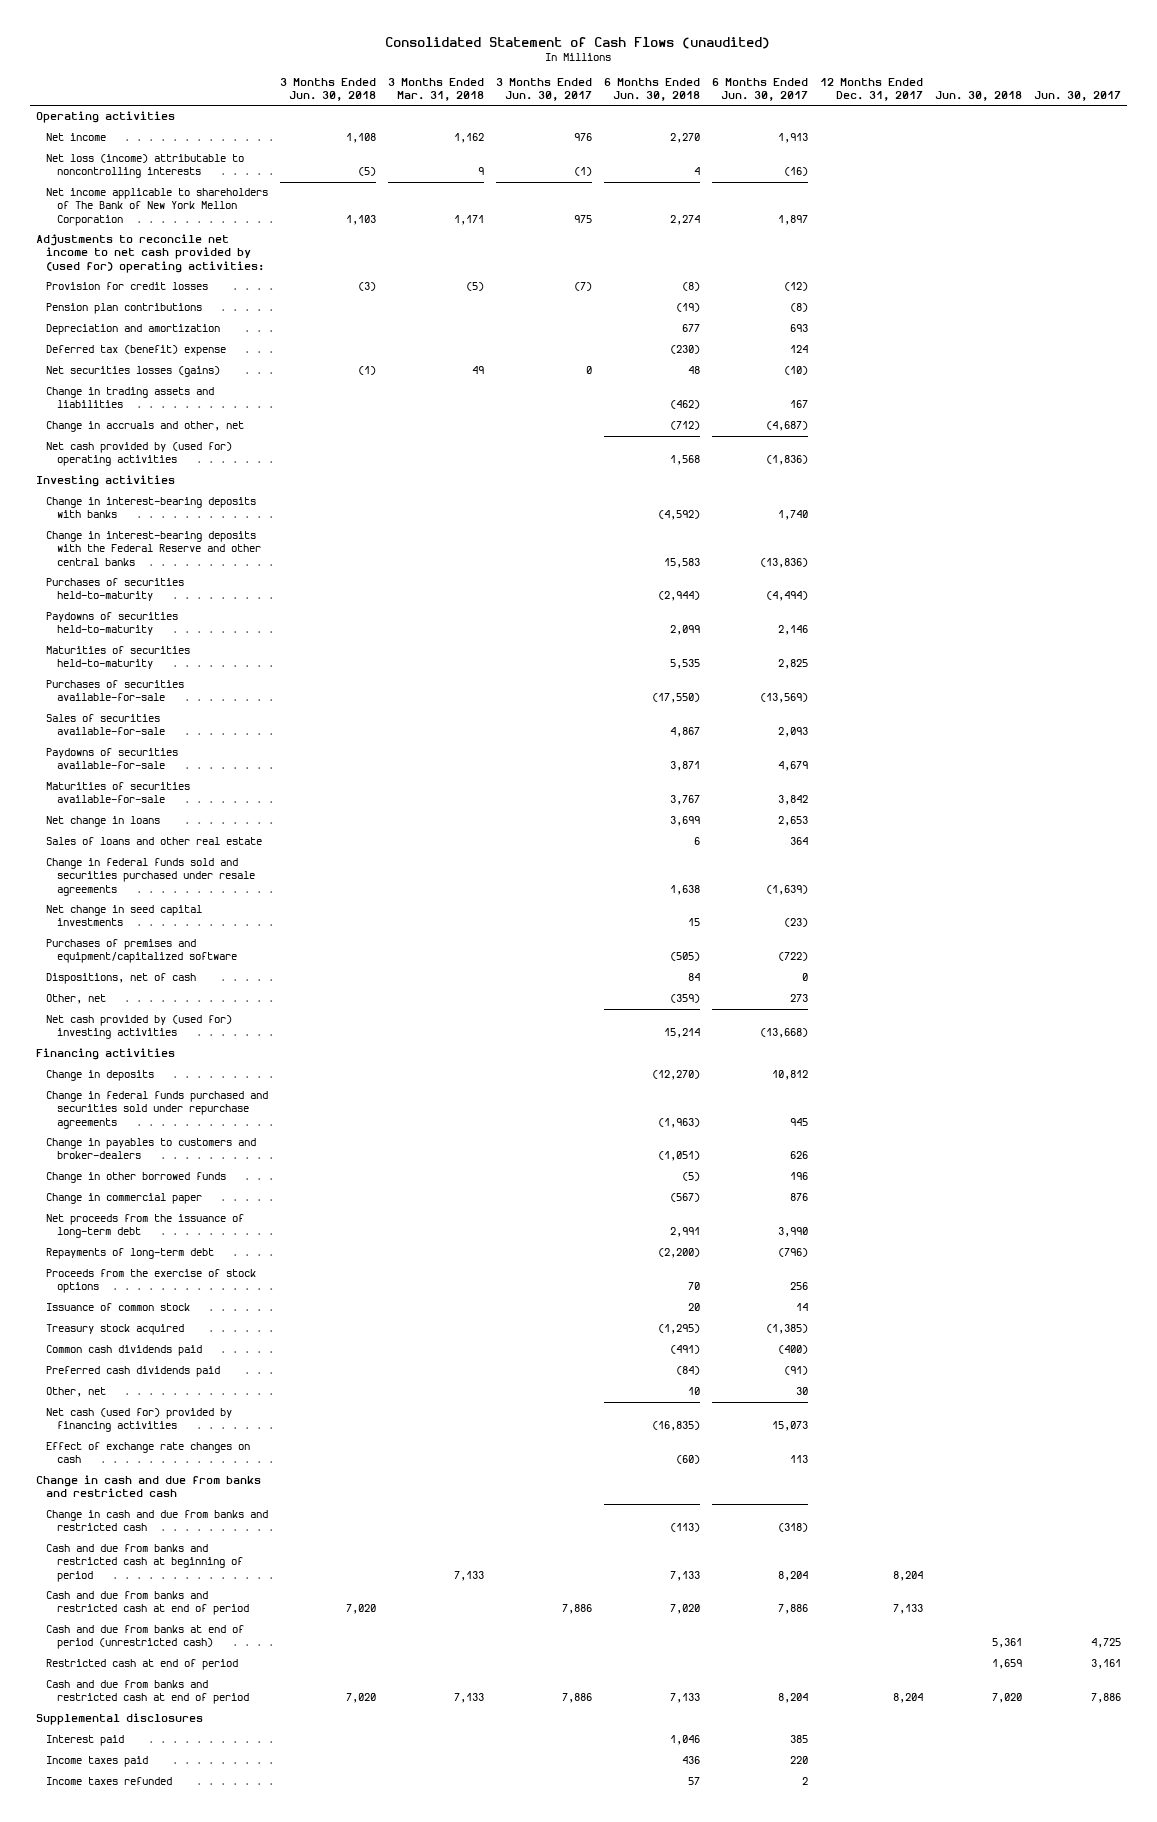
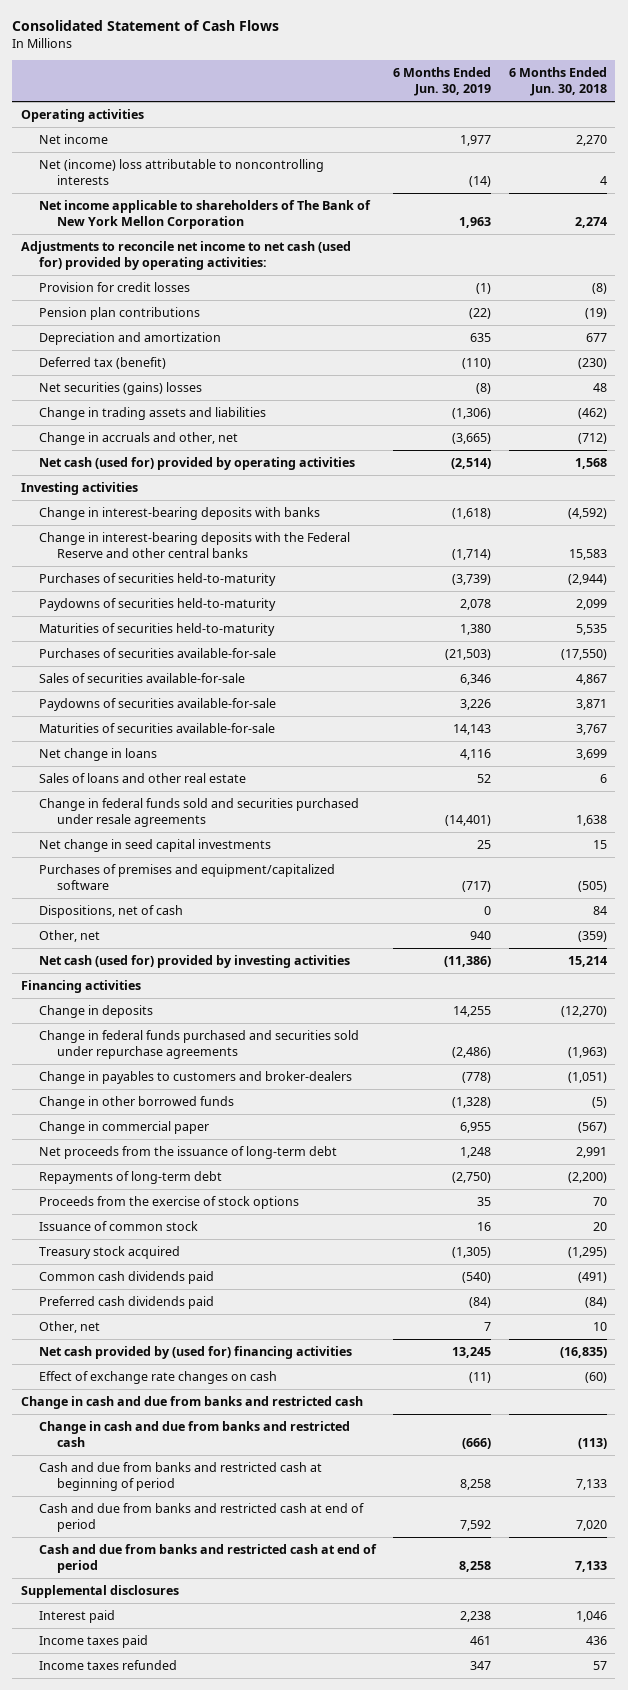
[385,36,771,49] Consolidated Statement of Cash Flows (unaudited) -> [12,20,280,32] Consolidated Statement of Cash Flows
[280,78,377,102] 3 Months Ended Jun. 30, 2018 -> none
[388,78,485,102] 3 Months Ended Mar. 31, 2018 -> none
[496,78,593,102] 3 Months Ended Jun. 30, 2017 -> none
[711,78,808,102] 6 Months Ended Jun. 30, 2017 -> none
[819,78,923,102] 12 Months Ended Dec. 31, 2017 -> none
[934,91,1022,102] Jun. 30, 2018 -> none
[1033,91,1121,102] Jun. 30, 2017 -> none
none -> [393,67,492,96] 6 Months Ended Jun. 30, 2019
[46,154,245,179] Net loss (income) attributable to noncontrolling interests -> [38,158,324,185] Net (income) loss attributable to noncontrolling interests
[35,234,265,273] Adjustments to reconcile net income to net cash provided by (used for) operating activities: -> [21,240,352,270] Adjustments to reconcile net income to net cash (used for) provided by operating activities:
[46,345,227,357] Deferred tax (benefit) expense -> [38,356,166,369] Deferred tax (benefit)
[46,366,221,378] Net securities losses (gains) -> [38,381,202,395] Net securities (gains) losses
[46,442,233,467] Net cash provided by (used for) operating activities -> [38,456,355,470] Net cash (used for) provided by operating activities
[46,1015,233,1040] Net cash provided by (used for) investing activities -> [38,954,350,968] Net cash (used for) provided by investing activities
[46,1408,233,1433] Net cash (used for) provided by financing activities -> [38,1345,352,1359] Net cash provided by (used for) financing activities
[46,1625,245,1650] Cash and due from banks at end of period (unrestricted cash) -> none
[46,1659,239,1671] Restricted cash at end of period -> none

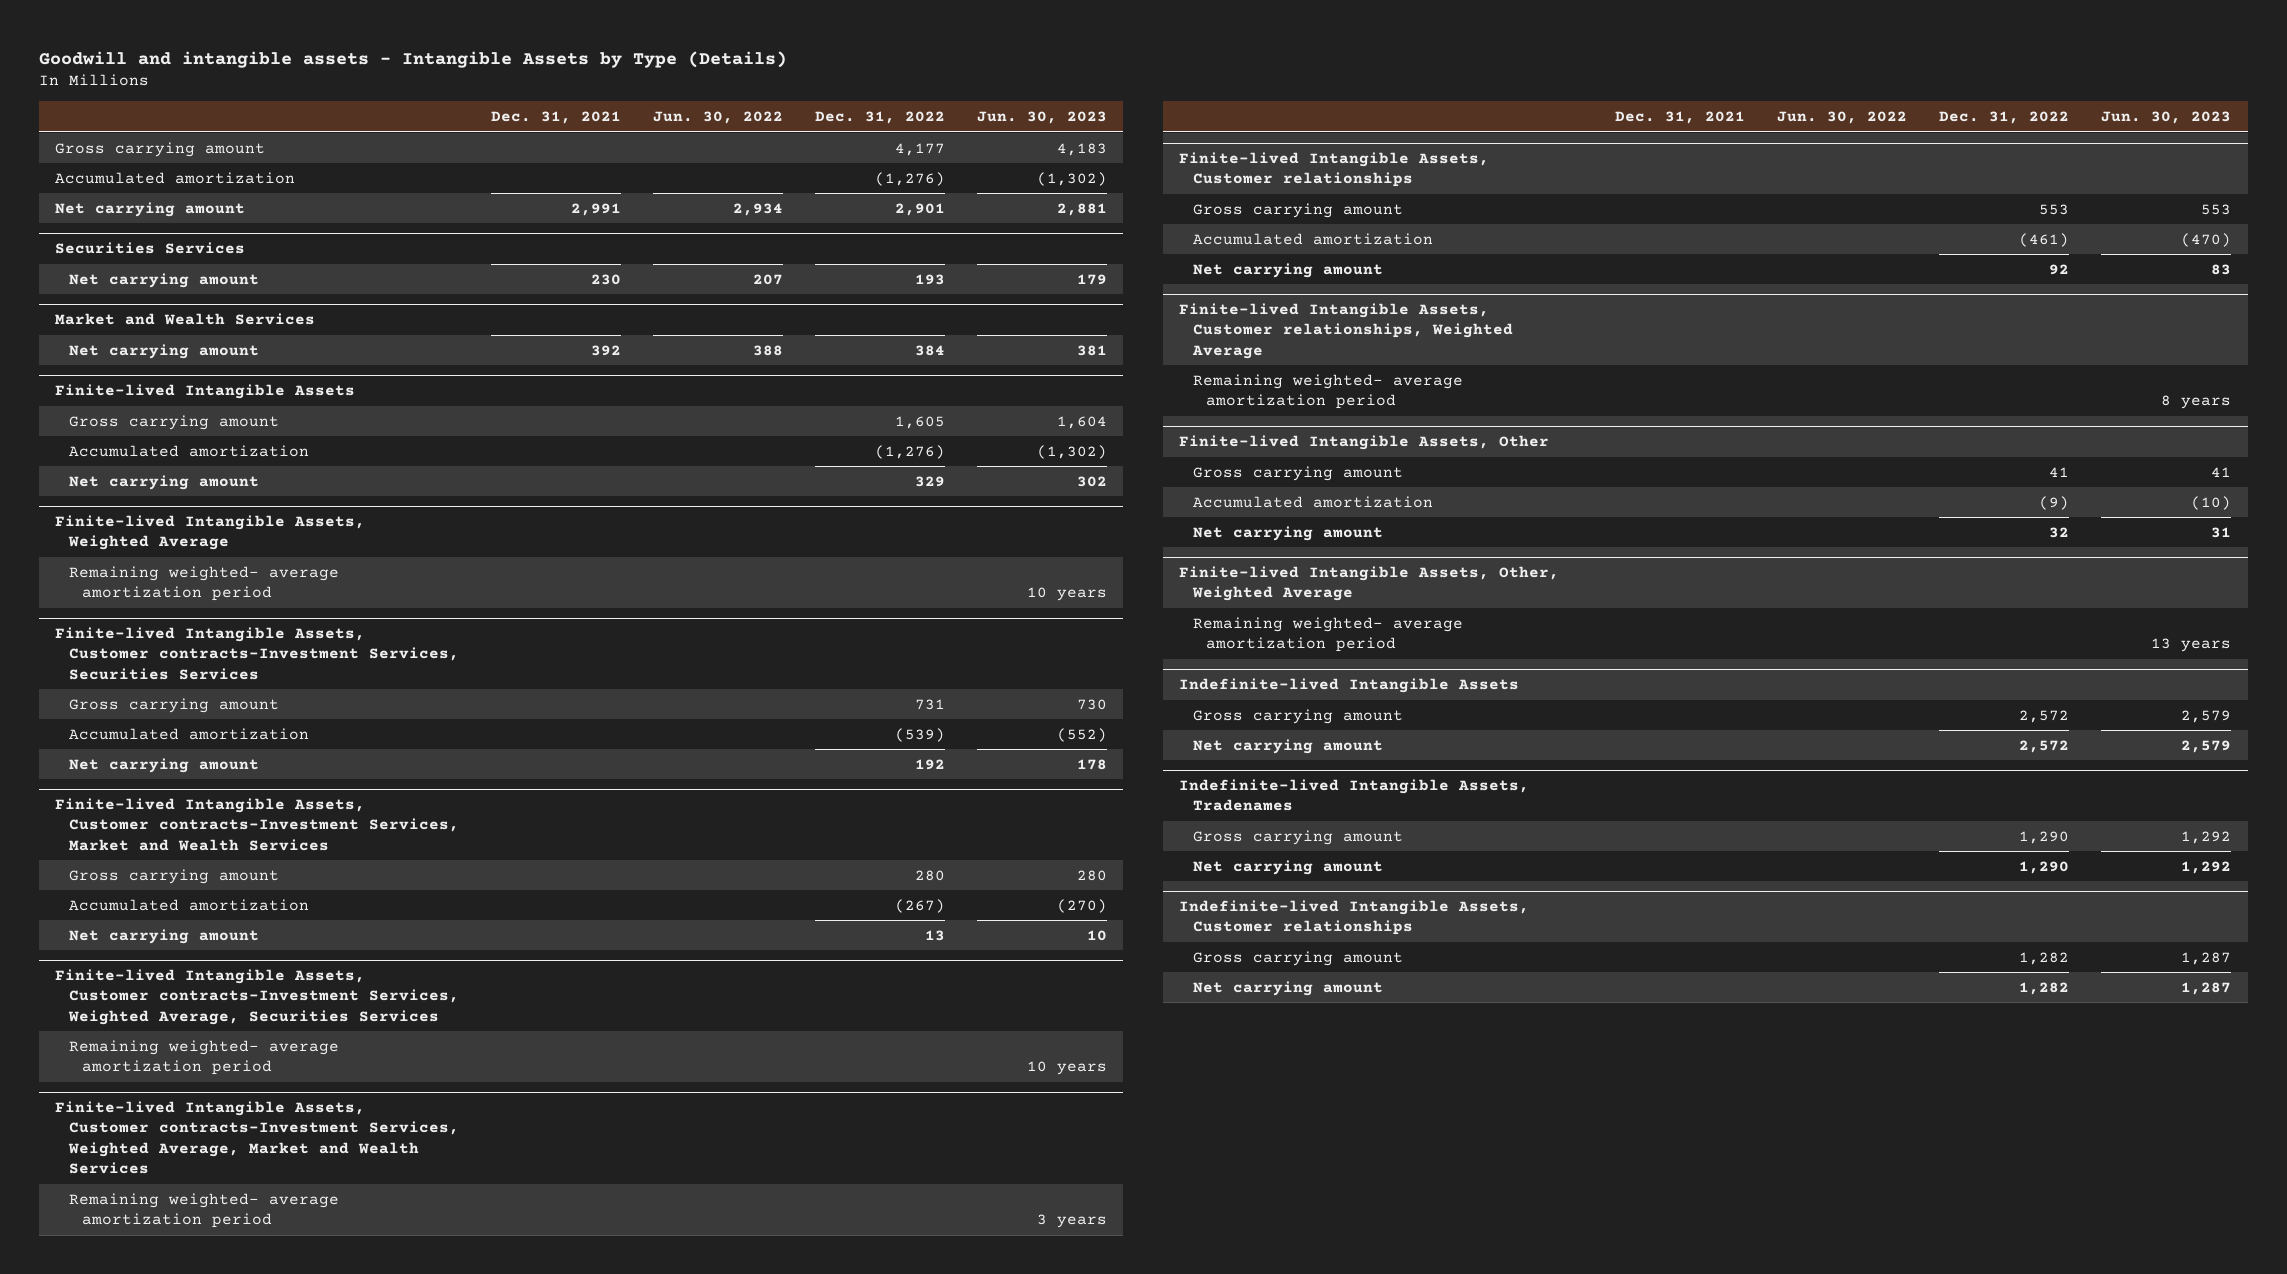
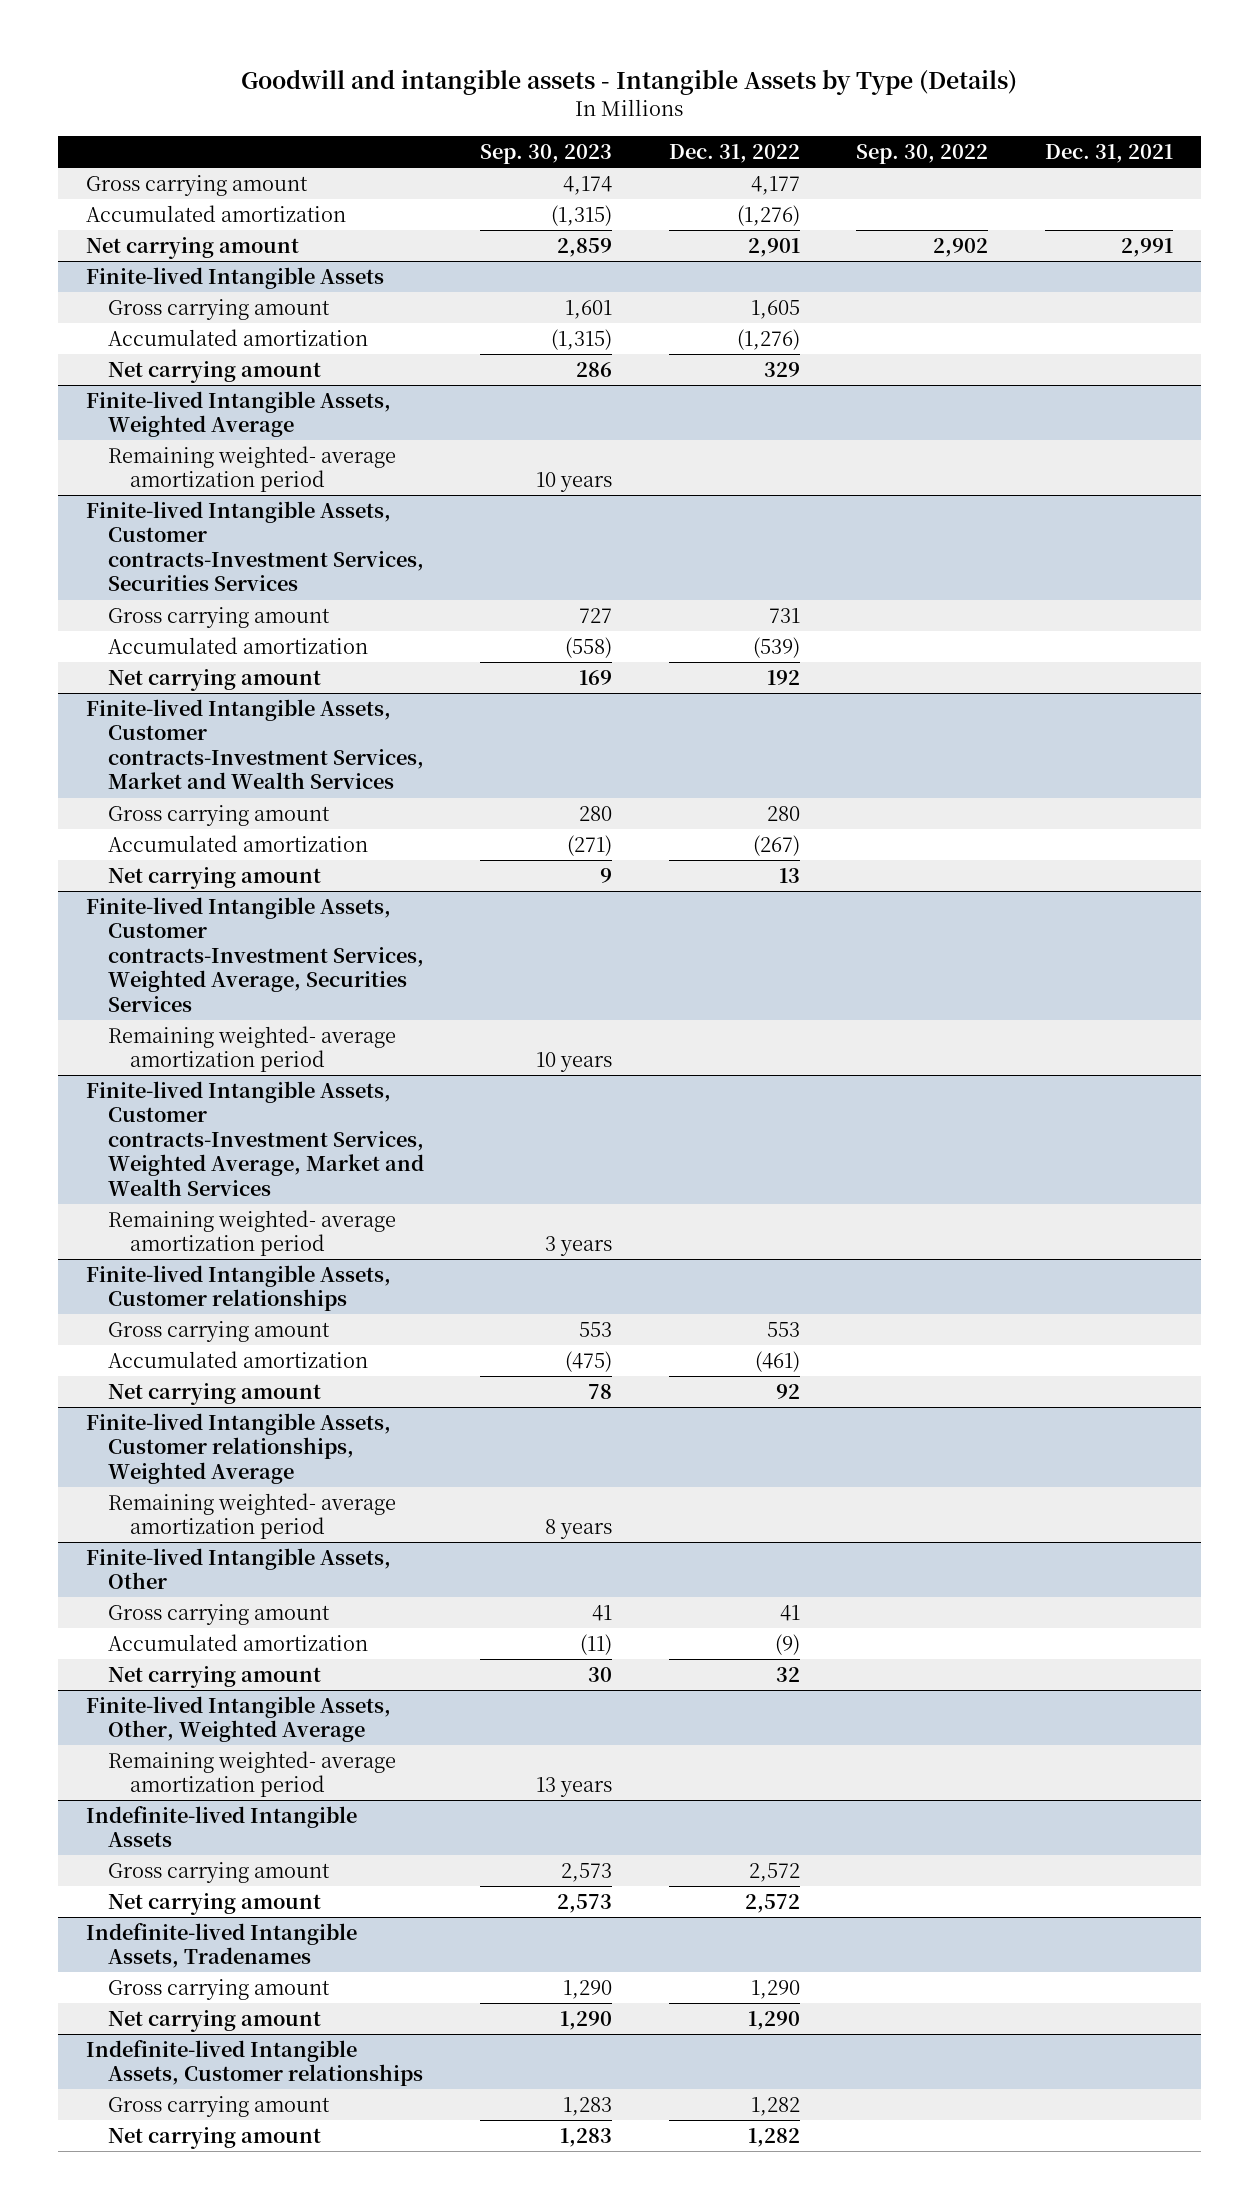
[652,111,783,125] Jun. 30, 2022 -> none
[977,111,1108,125] Jun. 30, 2023 -> none
none -> [480,144,613,165] Sep. 30, 2023
none -> [856,144,989,165] Sep. 30, 2022
[55,242,246,255] Securities Services -> none
[68,272,259,288] Net carrying amount -> none
[55,313,316,326] Market and Wealth Services -> none
[68,343,259,359] Net carrying amount -> none

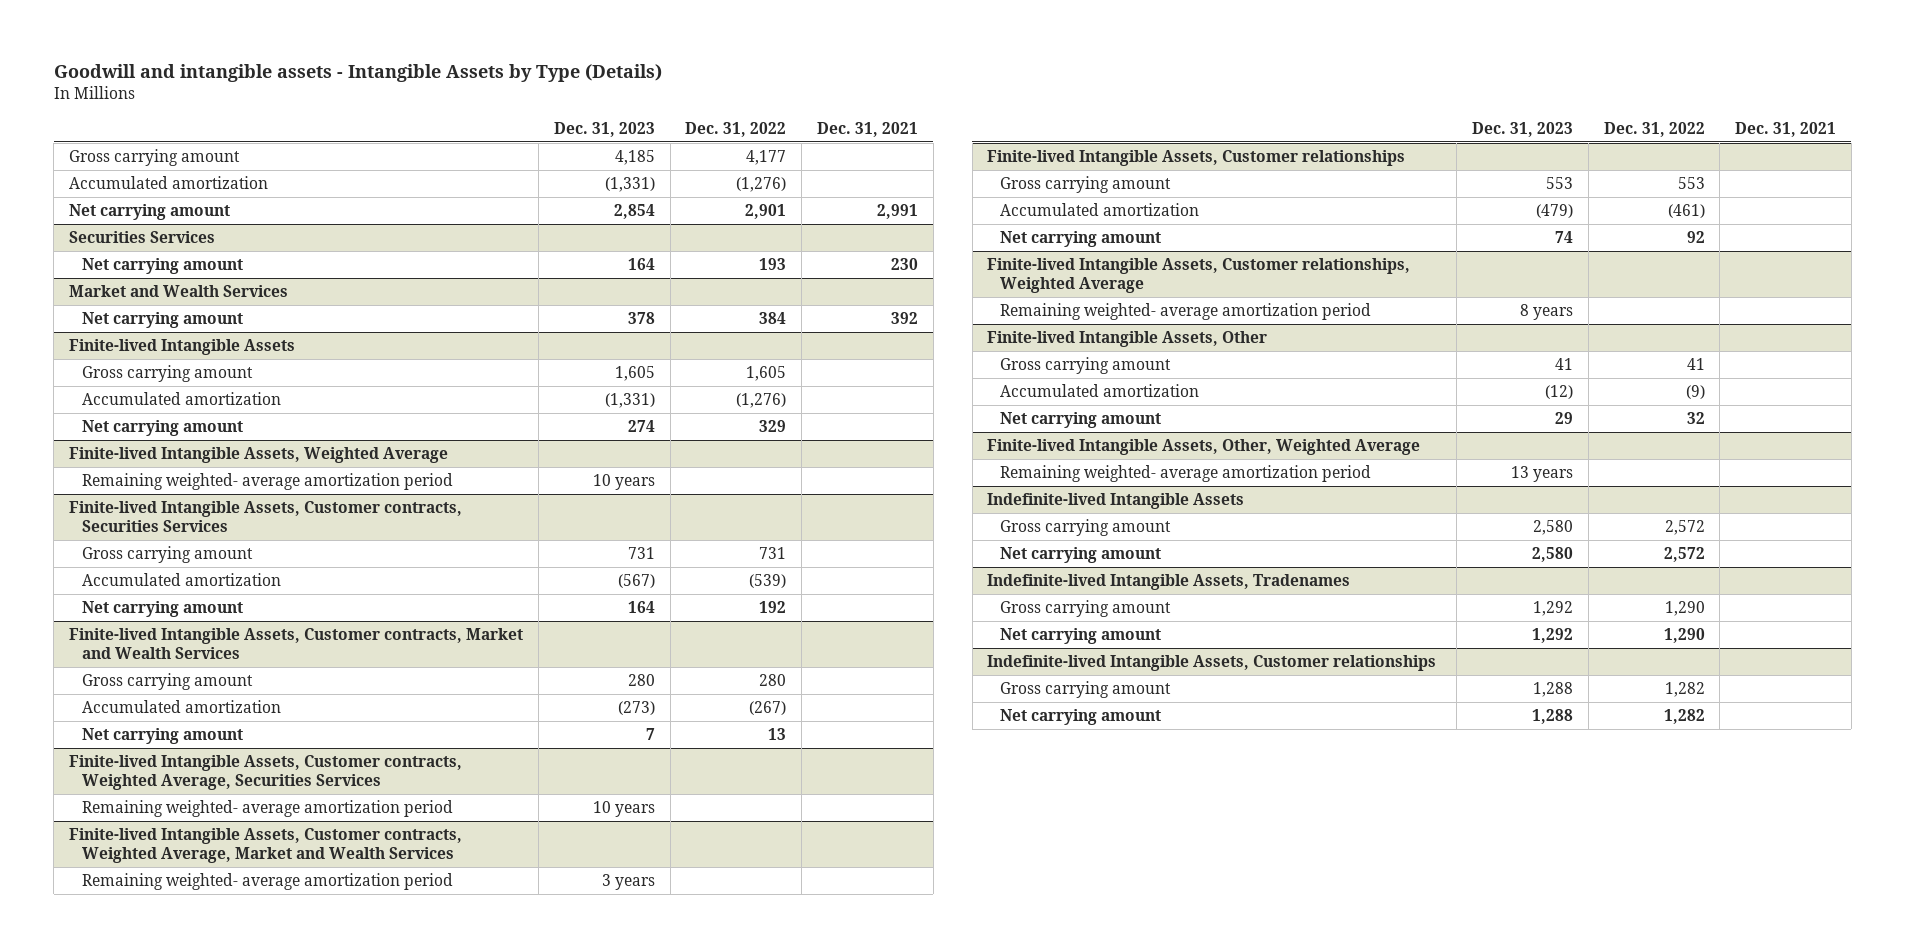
[480,144,613,165] Sep. 30, 2023 -> none
[856,144,989,165] Sep. 30, 2022 -> none
none -> [553,121,655,137] Dec. 31, 2023
none -> [69,231,216,244] Securities Services
none -> [81,258,243,275] Net carrying amount
none -> [69,285,289,298] Market and Wealth Services
none -> [81,312,243,329] Net carrying amount
[85,500,424,592] Finite-lived Intangible Assets, Customer contracts-Investment Services, Securities Services -> [69,501,463,533] Finite-lived Intangible Assets, Customer contracts, Securities Services
[85,698,424,790] Finite-lived Intangible Assets, Customer contracts-Investment Services, Market and Wealth Services -> [69,628,524,660] Finite-lived Intangible Assets, Customer contracts, Market and Wealth Services
[85,896,424,1013] Finite-lived Intangible Assets, Customer contracts-Investment Services, Weighted Average, Securities Services -> [69,755,463,791] Finite-lived Intangible Assets, Customer contracts, Weighted Average, Securities Services
[85,1080,424,1197] Finite-lived Intangible Assets, Customer contracts-Investment Services, Weighted Average, Market and Wealth Services -> [69,828,463,864] Finite-lived Intangible Assets, Customer contracts, Weighted Average, Market and Wealth Services

